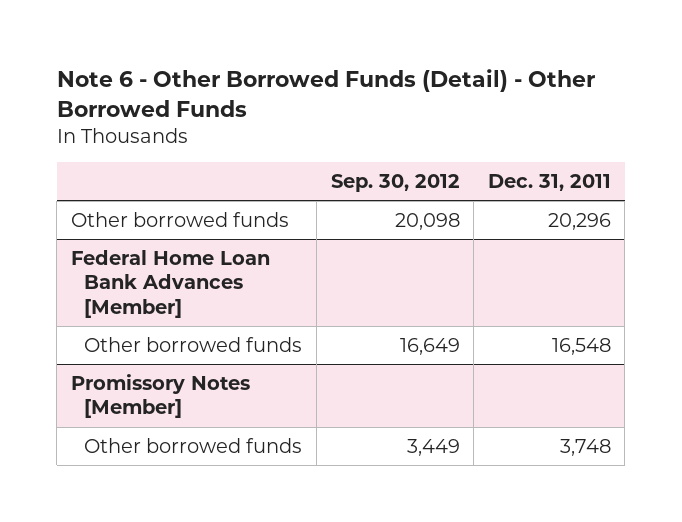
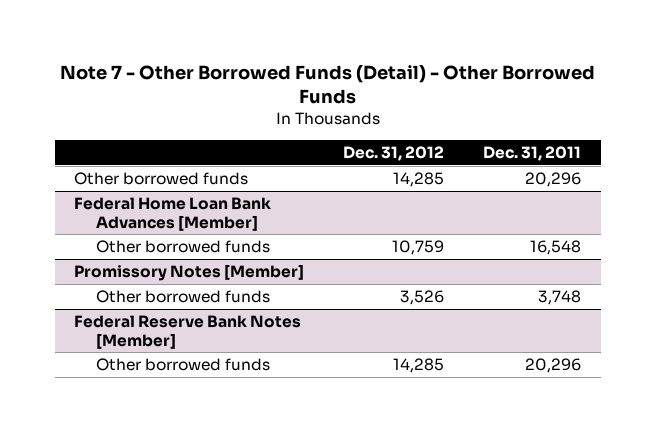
[56,68,595,117] Note 6 - Other Borrowed Funds (Detail) - Other Borrowed Funds -> [59,64,595,105] Note 7 - Other Borrowed Funds (Detail) - Other Borrowed Funds
[330,173,460,192] Sep. 30, 2012 -> none
none -> [343,145,445,161] Dec. 31, 2012
none -> [74,315,302,349] Federal Reserve Bank Notes [Member]
none -> [96,358,271,372] Other borrowed funds

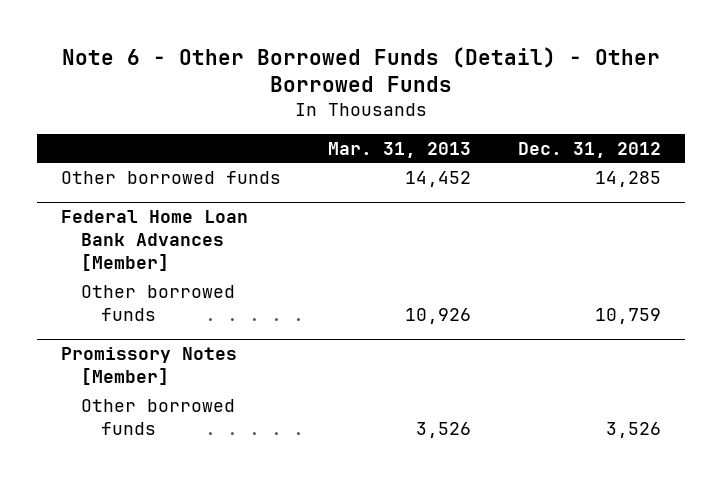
[59,64,595,105] Note 7 - Other Borrowed Funds (Detail) - Other Borrowed Funds -> [61,46,660,93] Note 6 - Other Borrowed Funds (Detail) - Other Borrowed Funds
[483,145,582,161] Dec. 31, 2011 -> none
none -> [327,141,471,158] Mar. 31, 2013
[74,315,302,349] Federal Reserve Bank Notes [Member] -> none
[96,358,271,372] Other borrowed funds -> none

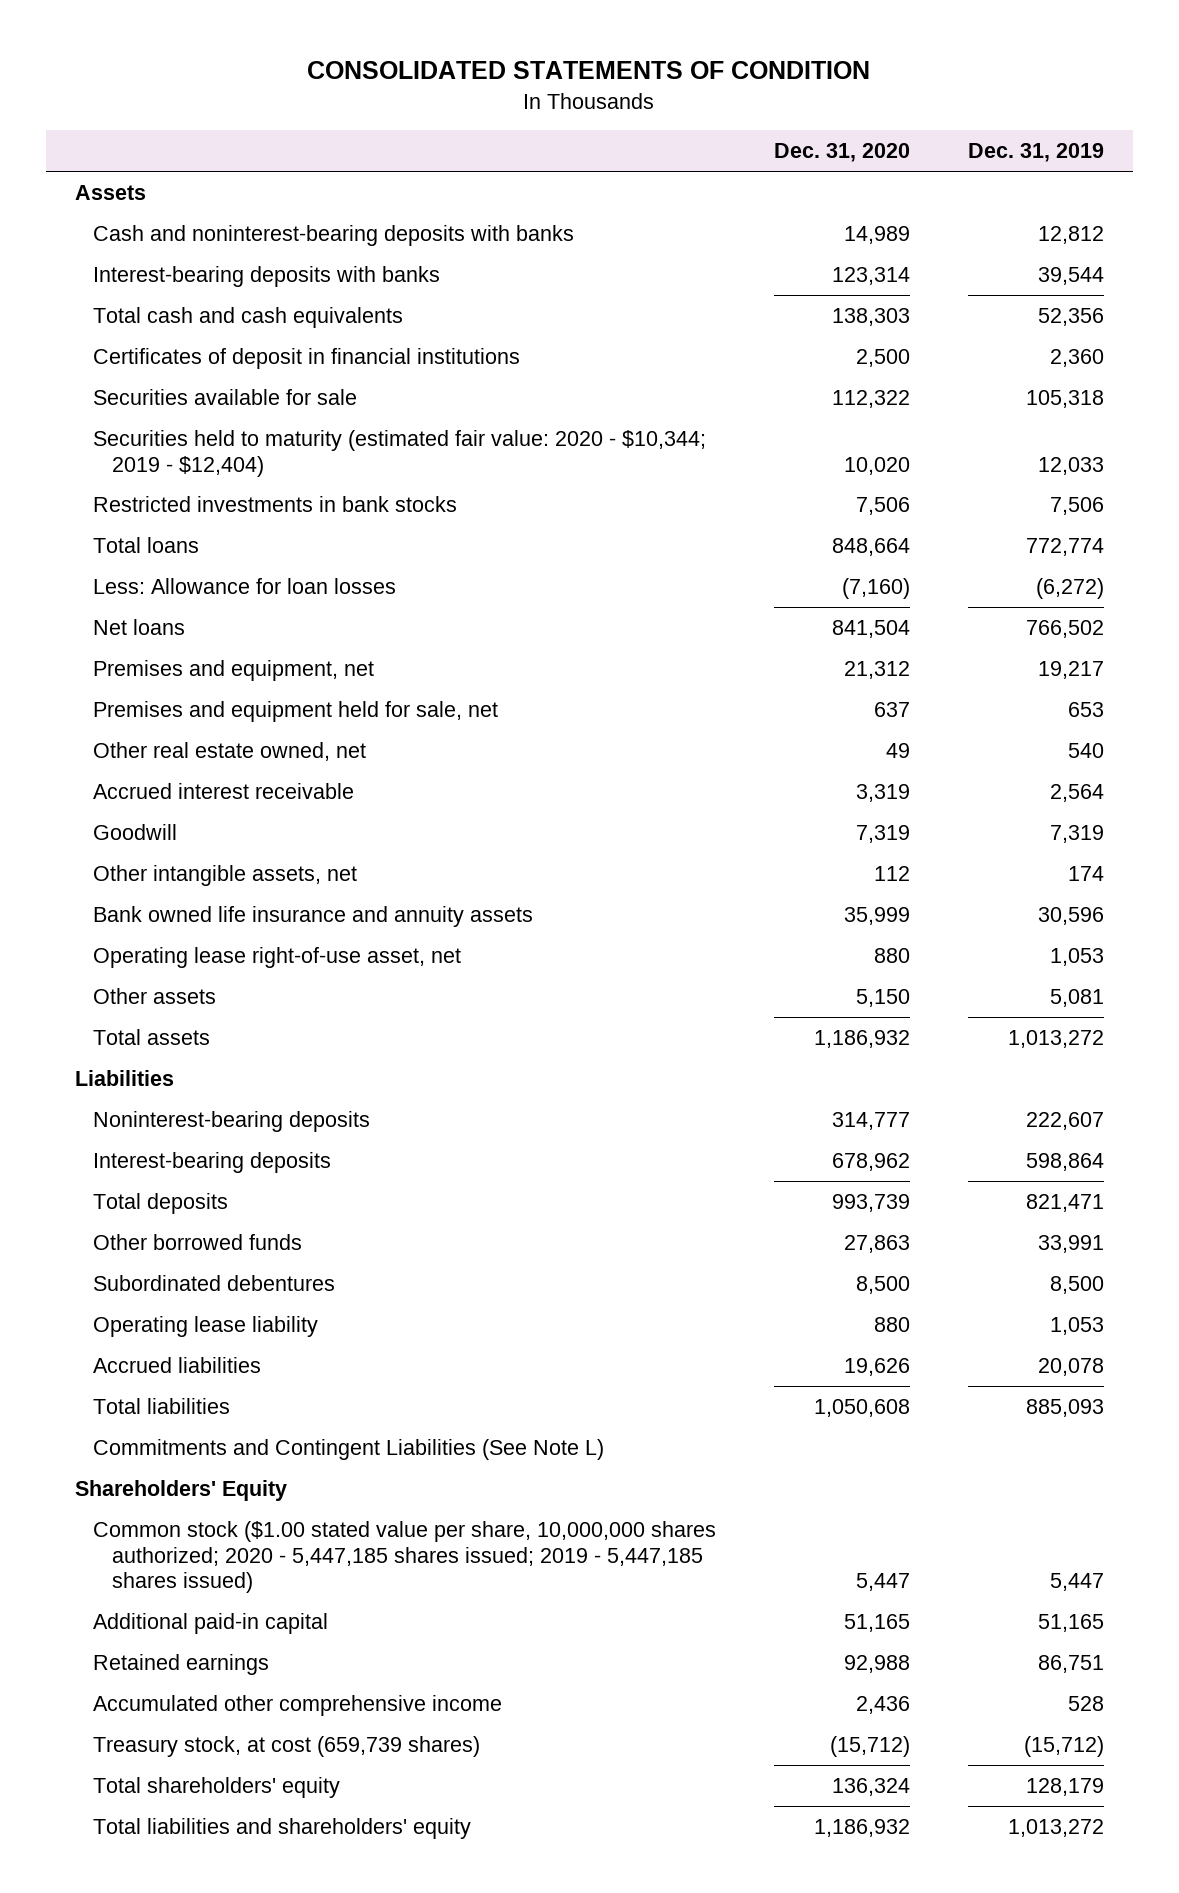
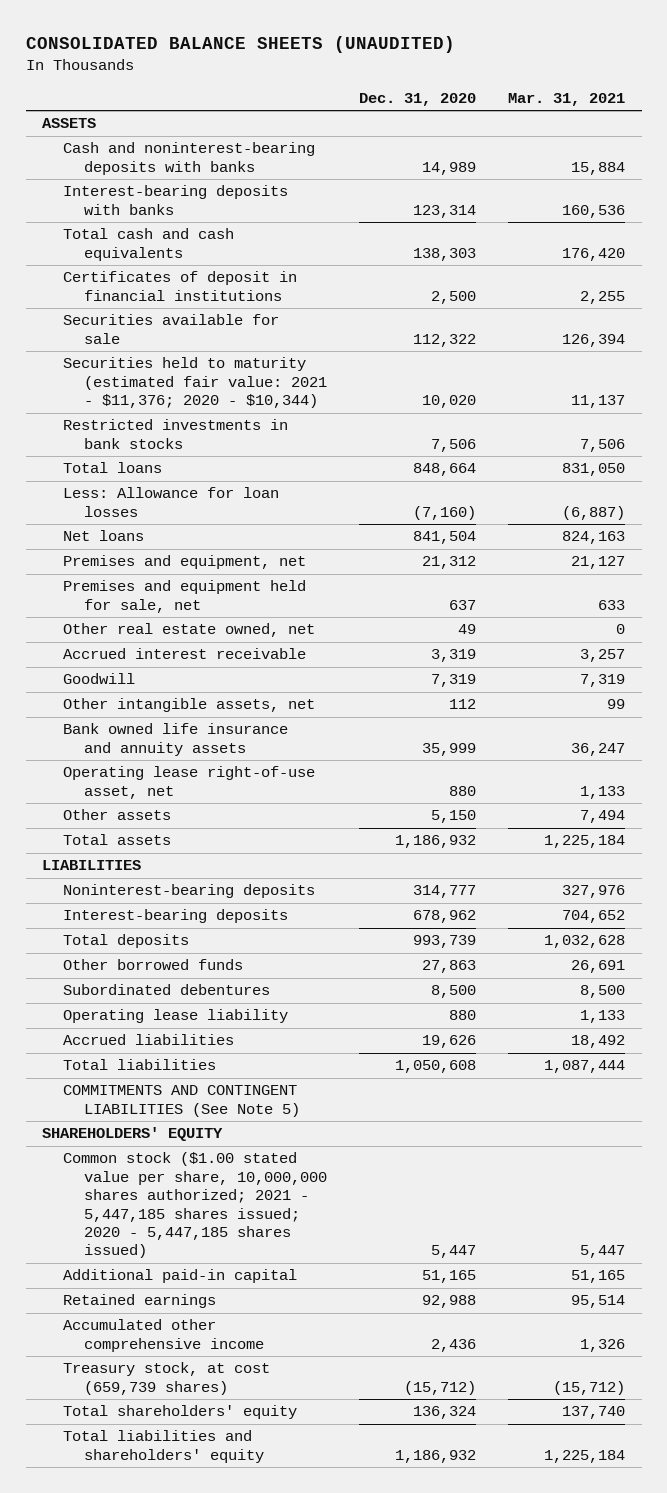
[307,61,871,80] CONSOLIDATED STATEMENTS OF CONDITION -> [25,36,455,54] CONSOLIDATED BALANCE SHEETS (UNAUDITED)
[968,143,1105,163] Dec. 31, 2019 -> none
none -> [508,92,626,106] Mar. 31, 2021
[74,184,146,200] Assets -> [41,118,96,129] ASSETS
[93,429,707,477] Securities held to maturity (estimated fair value: 2020 - $10,344; 2019 - $12,404) -> [62,357,327,409] Securities held to maturity (estimated fair value: 2021 - $11,376; 2020 - $10,344)
[74,1069,174,1086] Liabilities -> [41,860,141,871] LIABILITIES
[93,1438,605,1460] Commitments and Contingent Liabilities (See Note L) -> [62,1085,300,1117] COMMITMENTS AND CONTINGENT LIABILITIES (See Note 5)
[74,1479,287,1501] Shareholders' Equity -> [41,1127,223,1142] SHAREHOLDERS' EQUITY
[93,1520,717,1594] Common stock ($1.00 stated value per share, 10,000,000 shares authorized; 2020 - 5,447,185 shares issued; 2019 - 5,447,185 shares issued) -> [62,1152,327,1259] Common stock ($1.00 stated value per share, 10,000,000 shares authorized; 2021 - 5,447,185 shares issued; 2020 - 5,447,185 shares issued)

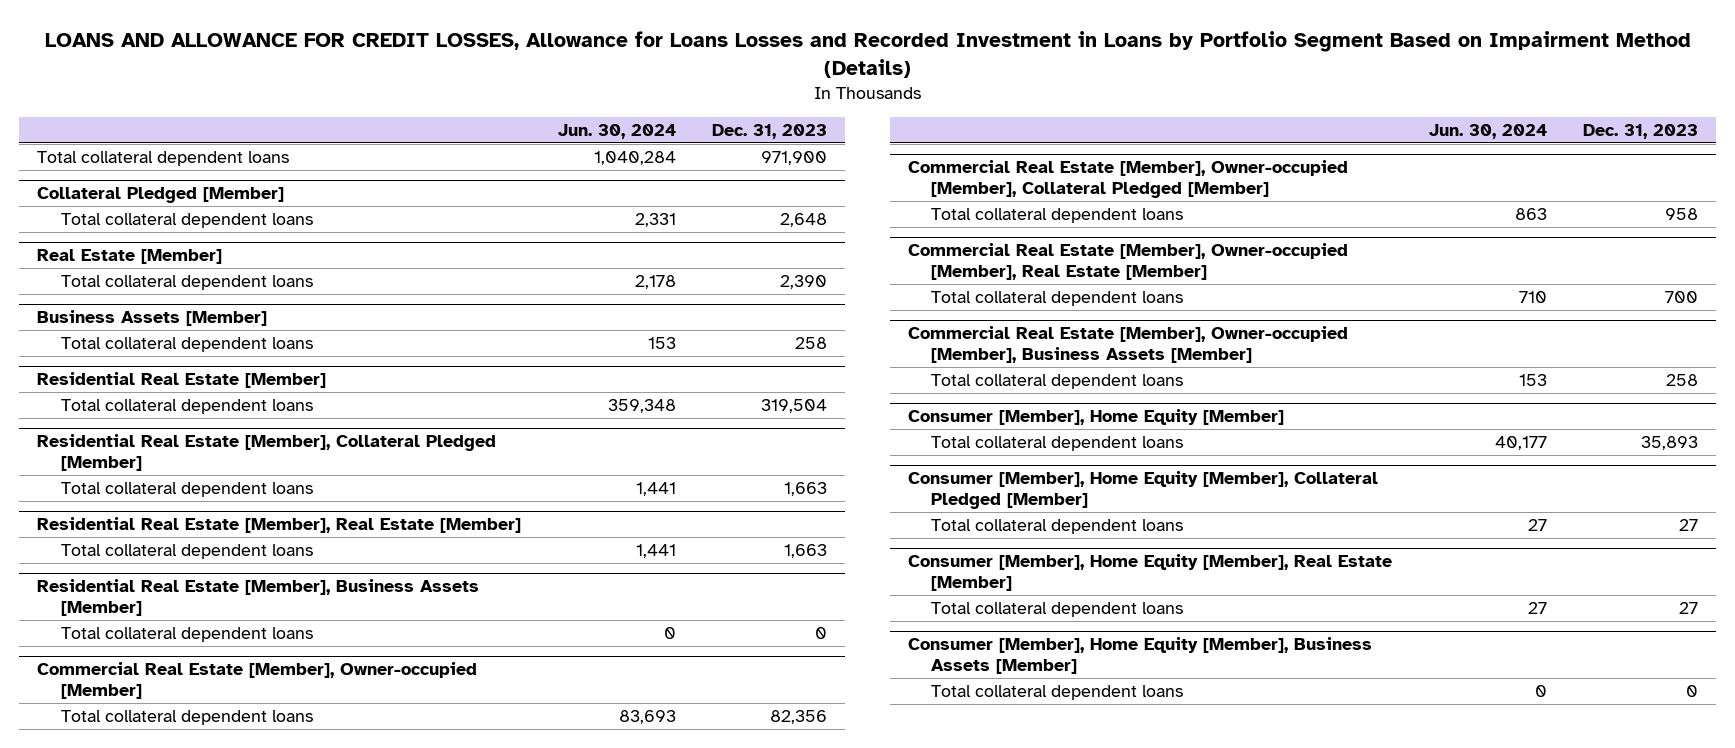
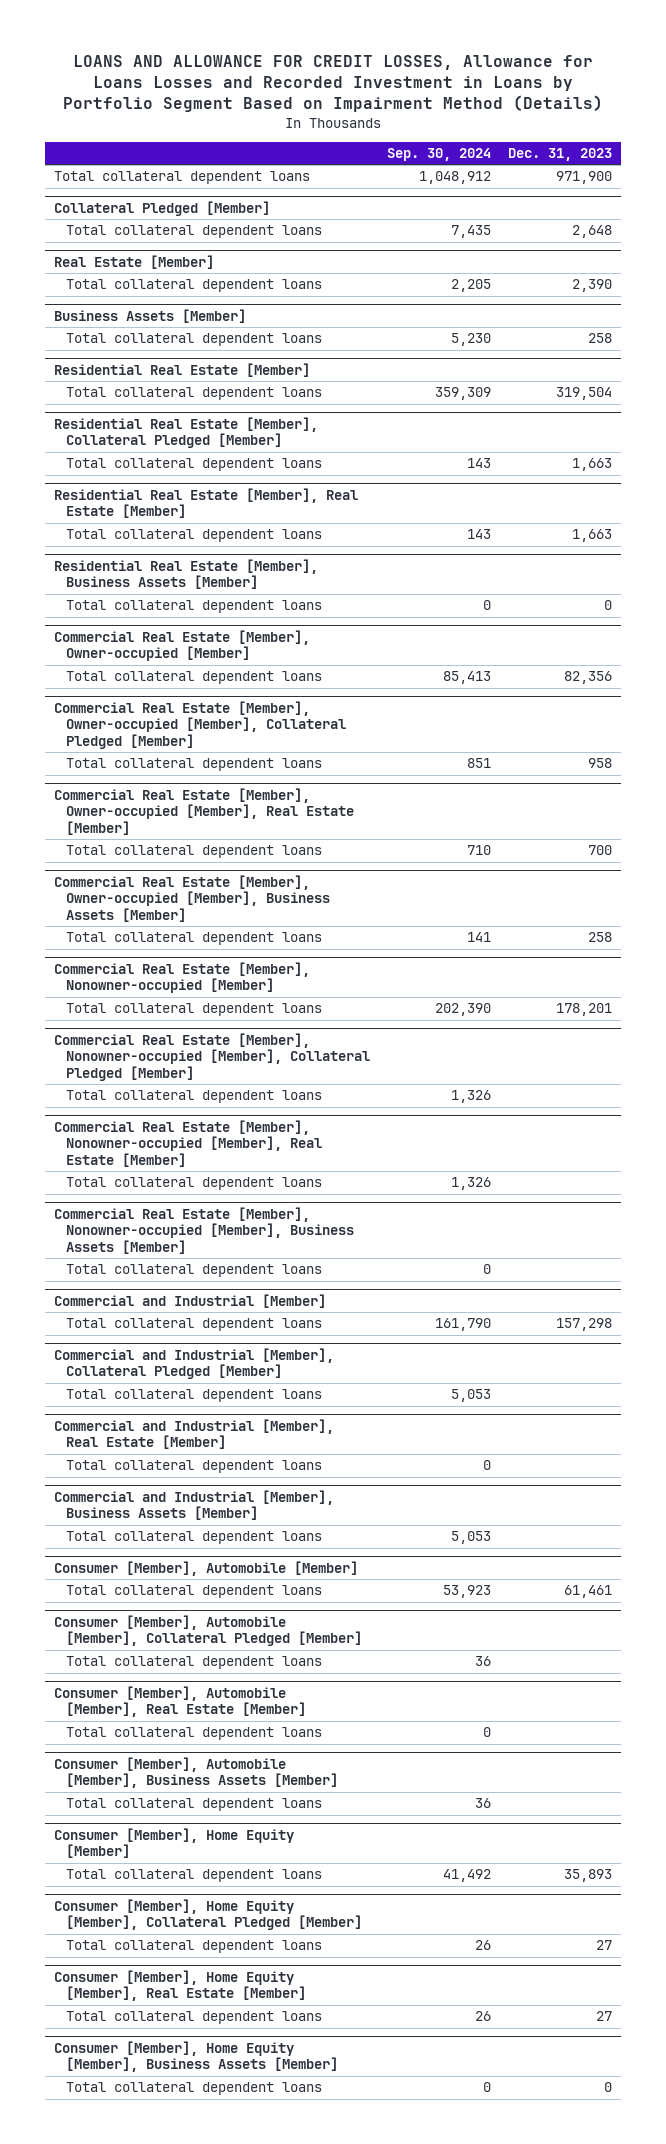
[557,124,676,140] Jun. 30, 2024 -> none
none -> [387,148,492,162] Sep. 30, 2024
none -> [53,961,310,994] Commercial Real Estate [Member], Nonowner-occupied [Member]
none -> [66,1003,323,1017] Total collateral dependent loans
none -> [53,1032,371,1082] Commercial Real Estate [Member], Nonowner-occupied [Member], Collateral Pledged [Member]
none -> [66,1090,323,1104] Total collateral dependent loans
none -> [53,1119,323,1168] Commercial Real Estate [Member], Nonowner-occupied [Member], Real Estate [Member]
none -> [66,1177,323,1191] Total collateral dependent loans
none -> [53,1206,355,1255] Commercial Real Estate [Member], Nonowner-occupied [Member], Business Assets [Member]
none -> [66,1264,323,1278] Total collateral dependent loans
none -> [53,1293,326,1308] Commercial and Industrial [Member]
none -> [66,1318,323,1332] Total collateral dependent loans
none -> [53,1347,334,1380] Commercial and Industrial [Member], Collateral Pledged [Member]
none -> [66,1389,323,1403] Total collateral dependent loans
none -> [53,1418,334,1450] Commercial and Industrial [Member], Real Estate [Member]
none -> [66,1460,323,1474] Total collateral dependent loans
none -> [53,1489,334,1521] Commercial and Industrial [Member], Business Assets [Member]
none -> [66,1531,323,1545] Total collateral dependent loans
none -> [53,1560,358,1576] Consumer [Member], Automobile [Member]
none -> [66,1585,323,1599] Total collateral dependent loans
none -> [53,1614,363,1647] Consumer [Member], Automobile [Member], Collateral Pledged [Member]
none -> [66,1656,323,1670] Total collateral dependent loans
none -> [53,1685,307,1718] Consumer [Member], Automobile [Member], Real Estate [Member]
none -> [66,1727,323,1741] Total collateral dependent loans
none -> [53,1756,339,1789] Consumer [Member], Automobile [Member], Business Assets [Member]
none -> [66,1798,323,1812] Total collateral dependent loans

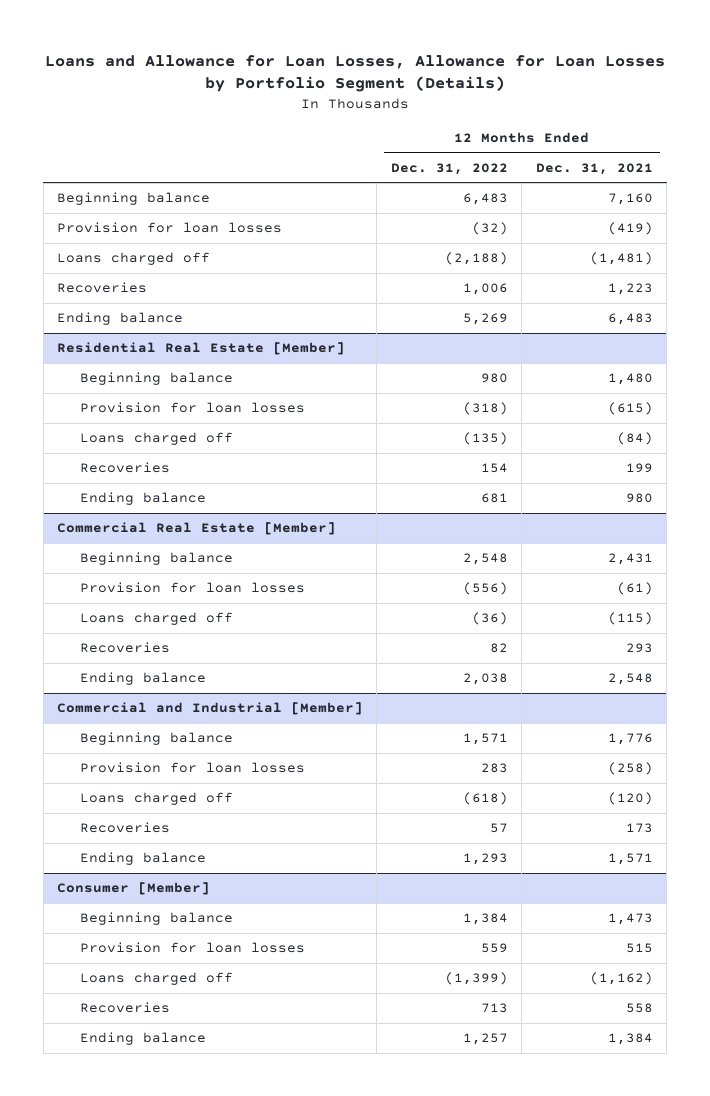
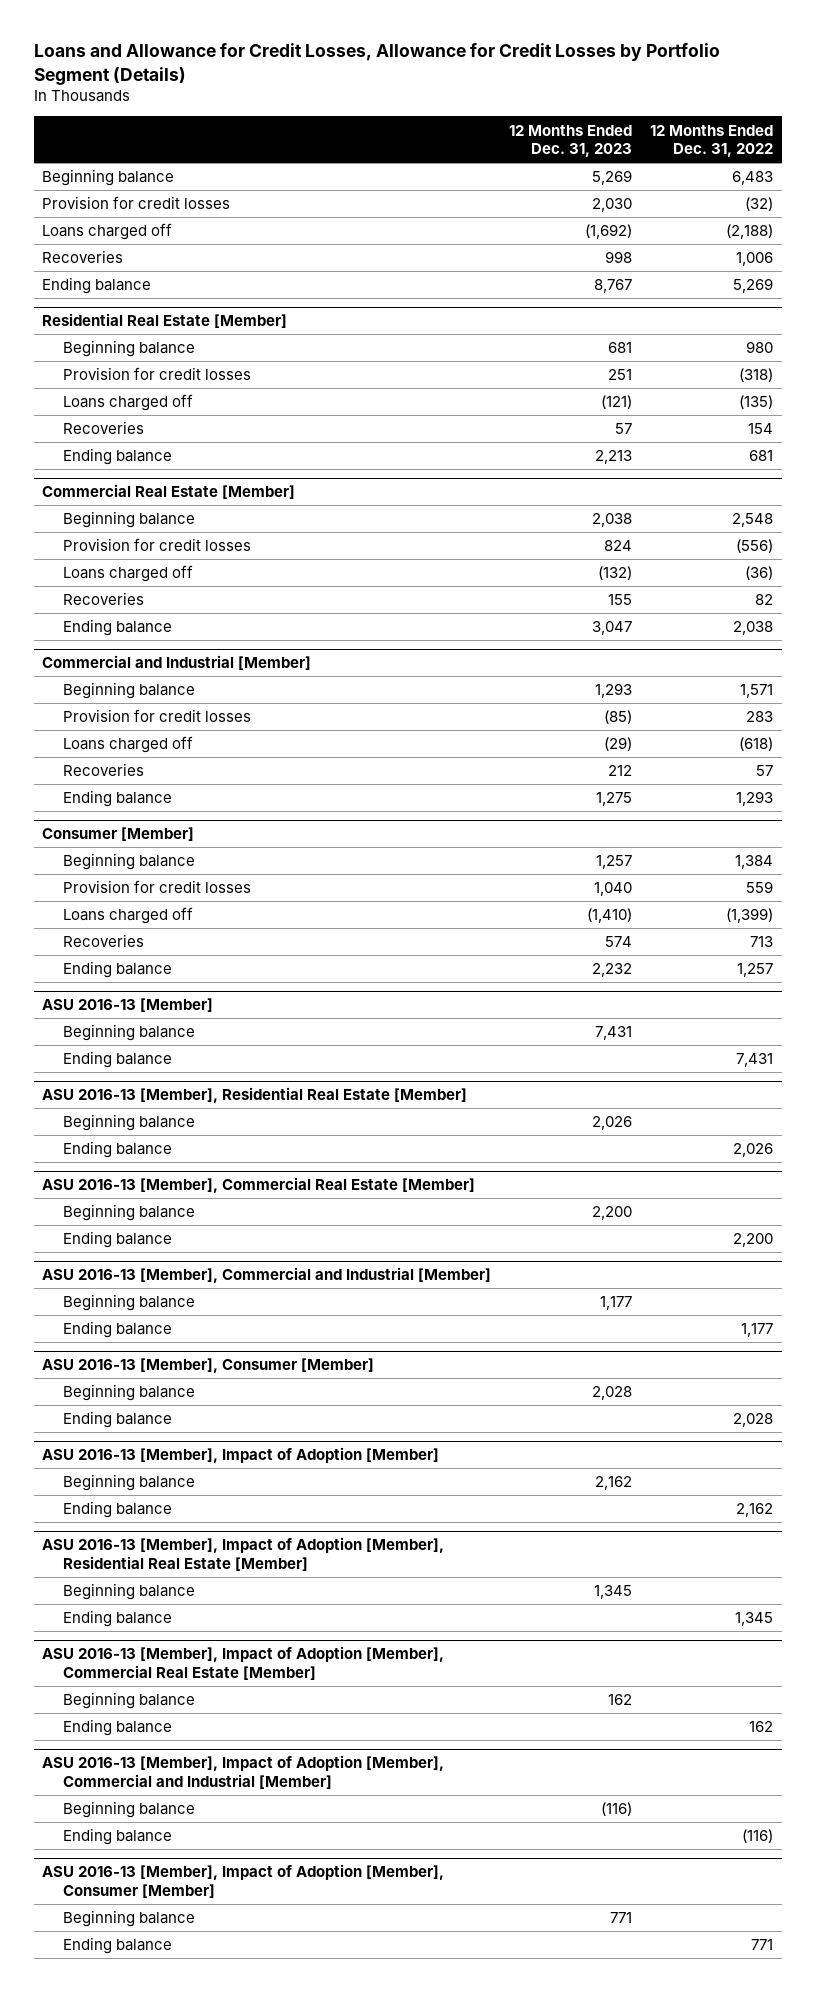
[44,54,665,93] Loans and Allowance for Loan Losses, Allowance for Loan Losses by Portfolio Segment (Details) -> [33,43,720,85] Loans and Allowance for Credit Losses, Allowance for Credit Losses by Portfolio Segment (Details)
[535,162,653,175] Dec. 31, 2021 -> none
none -> [509,124,633,158] 12 Months Ended Dec. 31, 2023
[57,222,283,234] Provision for loan losses -> [42,196,231,210] Provision for credit losses
[80,402,306,414] Provision for loan losses -> [62,367,251,381] Provision for credit losses
[80,582,306,594] Provision for loan losses -> [62,538,251,552] Provision for credit losses
[80,762,306,774] Provision for loan losses -> [62,709,251,723] Provision for credit losses
[80,942,306,954] Provision for loan losses -> [62,880,251,894] Provision for credit losses
none -> [42,998,214,1013] ASU 2016-13 [Member]
none -> [62,1024,195,1042] Beginning balance
none -> [62,1051,172,1069] Ending balance
none -> [42,1087,468,1104] ASU 2016-13 [Member], Residential Real Estate [Member]
none -> [62,1114,195,1132] Beginning balance
none -> [62,1141,172,1159] Ending balance
none -> [42,1177,476,1194] ASU 2016-13 [Member], Commercial Real Estate [Member]
none -> [62,1204,195,1222] Beginning balance
none -> [62,1231,172,1249] Ending balance
none -> [42,1267,492,1284] ASU 2016-13 [Member], Commercial and Industrial [Member]
none -> [62,1294,195,1312] Beginning balance
none -> [62,1321,172,1339] Ending balance
none -> [42,1358,375,1374] ASU 2016-13 [Member], Consumer [Member]
none -> [62,1384,195,1402] Beginning balance
none -> [62,1411,172,1429] Ending balance
none -> [42,1447,440,1464] ASU 2016-13 [Member], Impact of Adoption [Member]
none -> [62,1474,195,1492] Beginning balance
none -> [62,1501,172,1519] Ending balance
none -> [42,1537,445,1572] ASU 2016-13 [Member], Impact of Adoption [Member], Residential Real Estate [Member]
none -> [62,1583,195,1601] Beginning balance
none -> [62,1610,172,1628] Ending balance
none -> [42,1646,445,1681] ASU 2016-13 [Member], Impact of Adoption [Member], Commercial Real Estate [Member]
none -> [62,1692,195,1710] Beginning balance
none -> [62,1719,172,1737] Ending balance
none -> [42,1755,445,1790] ASU 2016-13 [Member], Impact of Adoption [Member], Commercial and Industrial [Member]
none -> [62,1801,195,1819] Beginning balance
none -> [62,1828,172,1846] Ending balance
none -> [42,1864,445,1899] ASU 2016-13 [Member], Impact of Adoption [Member], Consumer [Member]
none -> [62,1910,195,1928] Beginning balance
none -> [62,1937,172,1955] Ending balance

